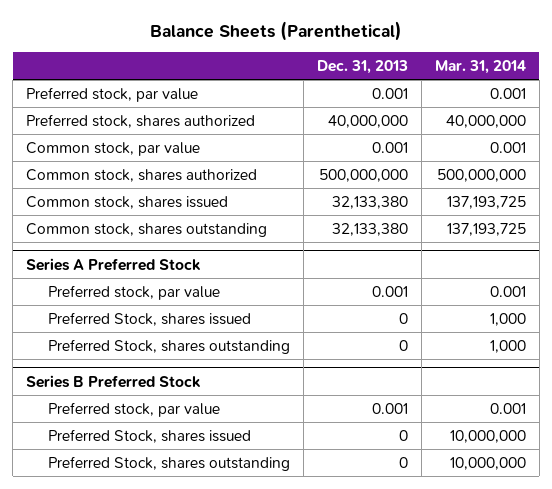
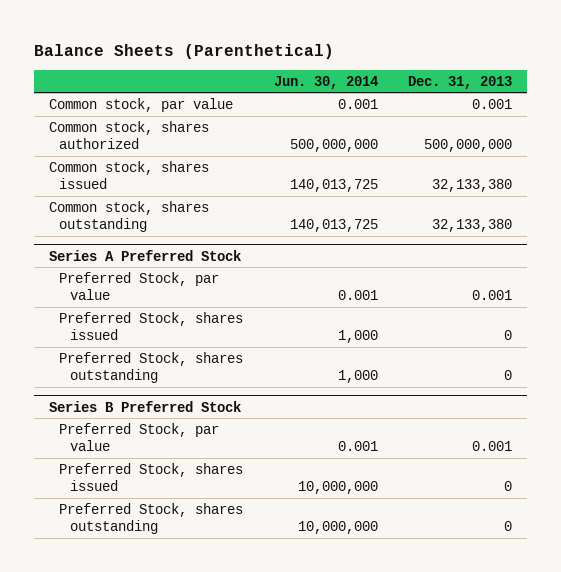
[434,59,526,74] Mar. 31, 2014 -> none
none -> [273,75,378,89] Jun. 30, 2014
[26,86,199,102] Preferred stock, par value -> none
[26,113,256,128] Preferred stock, shares authorized -> none
[48,284,221,300] Preferred stock, par value -> [59,271,220,301] Preferred Stock, par value
[48,401,221,417] Preferred stock, par value -> [59,422,220,452] Preferred Stock, par value

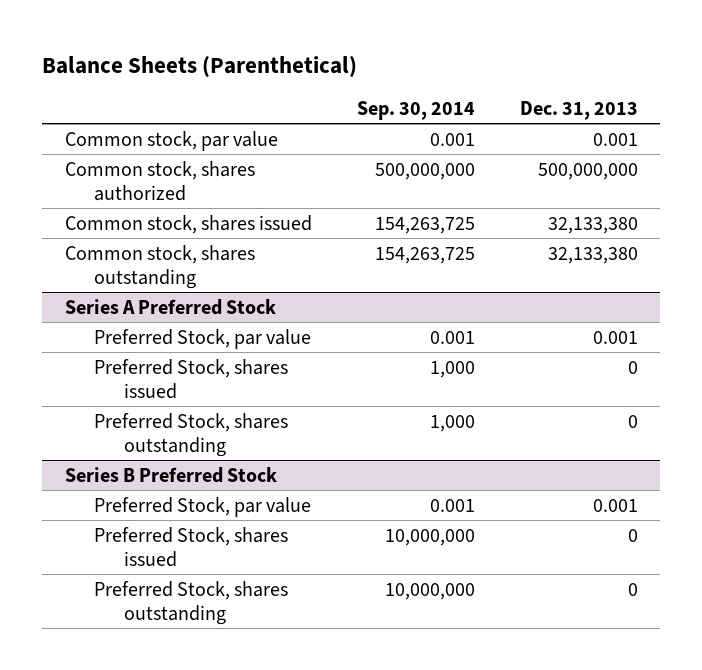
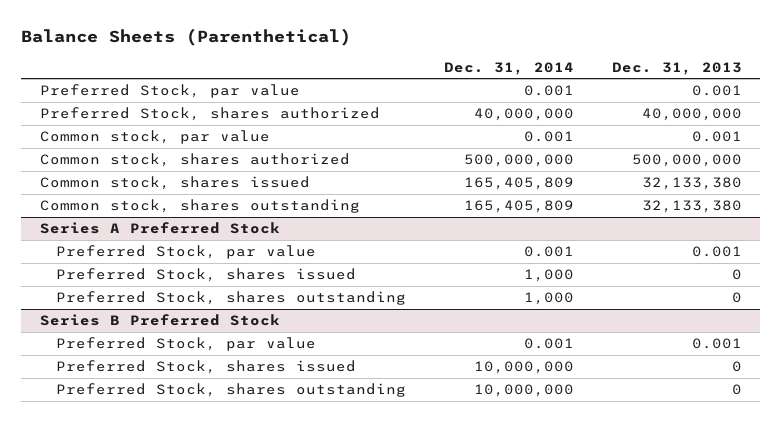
[356,100,475,120] Sep. 30, 2014 -> none
none -> [443,61,574,75] Dec. 31, 2014
none -> [39,84,300,99] Preferred Stock, par value
none -> [39,107,380,122] Preferred Stock, shares authorized

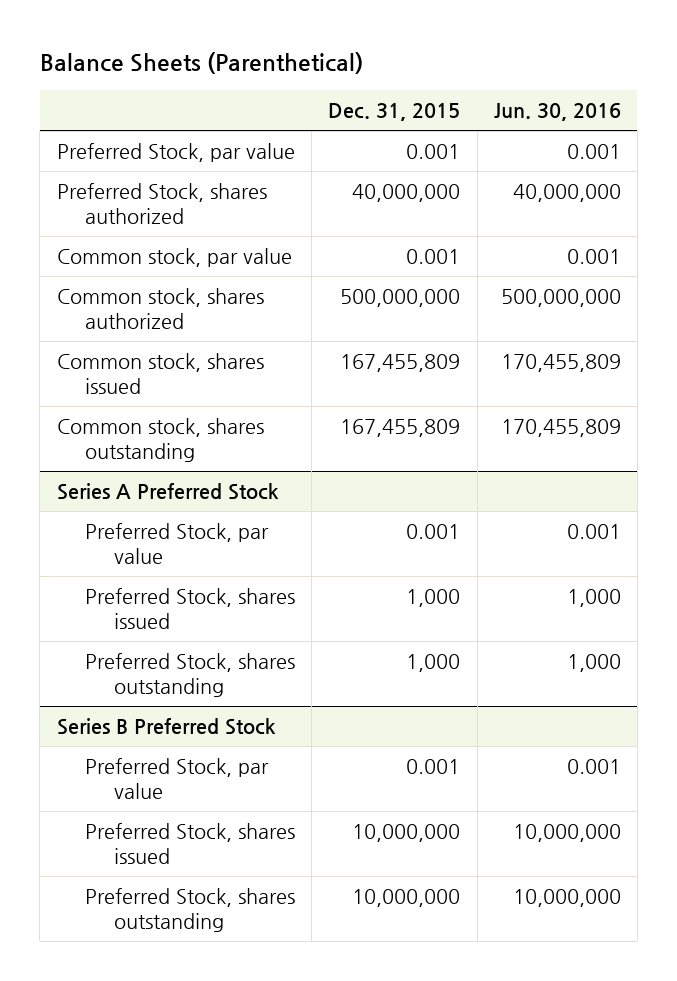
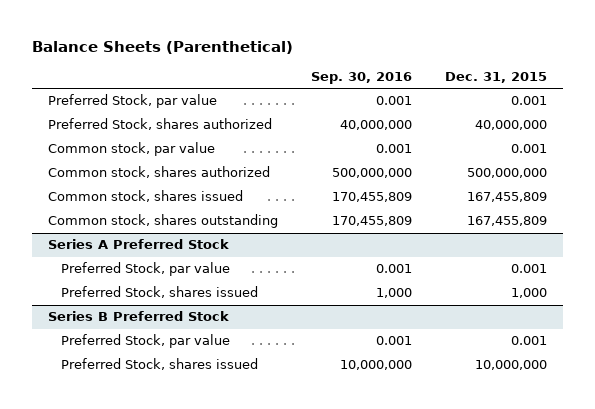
[493,103,621,122] Jun. 30, 2016 -> none
none -> [311,72,413,85] Sep. 30, 2016
[85,652,296,697] Preferred Stock, shares outstanding -> none
[85,887,296,932] Preferred Stock, shares outstanding -> none

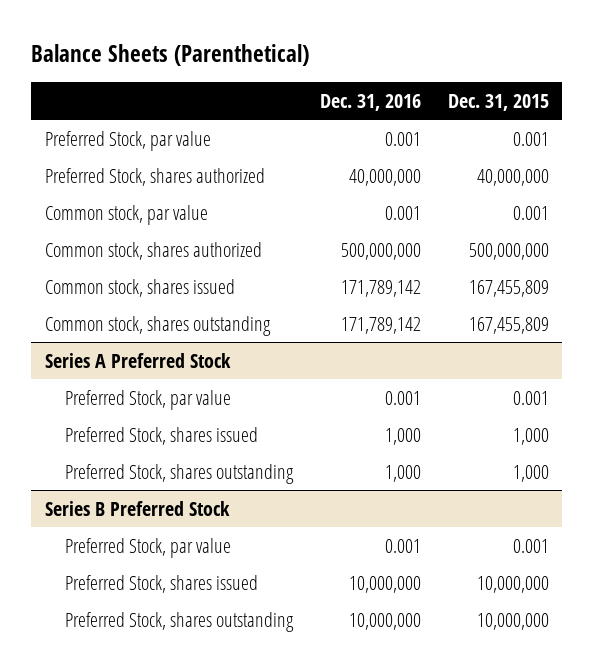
[311,72,413,85] Sep. 30, 2016 -> none
none -> [320,93,422,111] Dec. 31, 2016
none -> [65,463,295,484] Preferred Stock, shares outstanding
none -> [65,611,295,632] Preferred Stock, shares outstanding

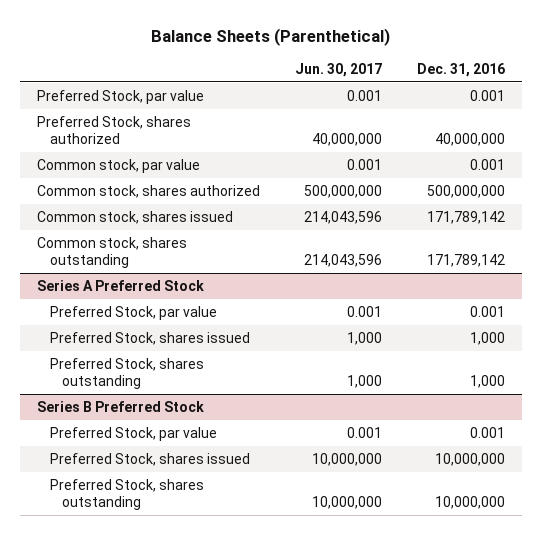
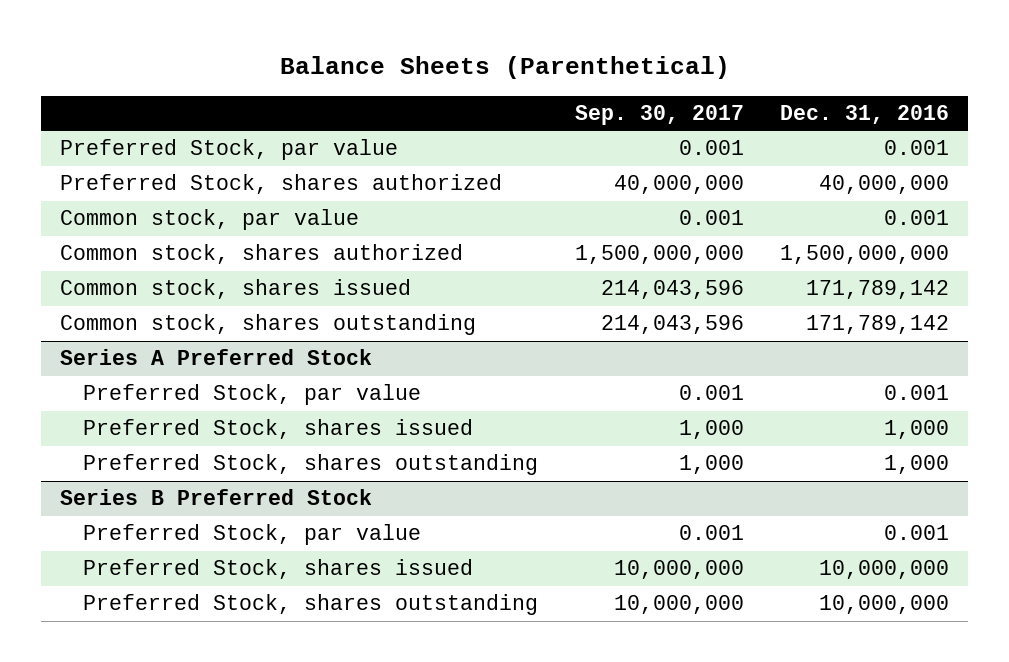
[295,63,383,78] Jun. 30, 2017 -> none
none -> [574,104,744,125] Sep. 30, 2017
[426,184,505,198] 500,000,000 -> [780,245,950,265] 1,500,000,000

